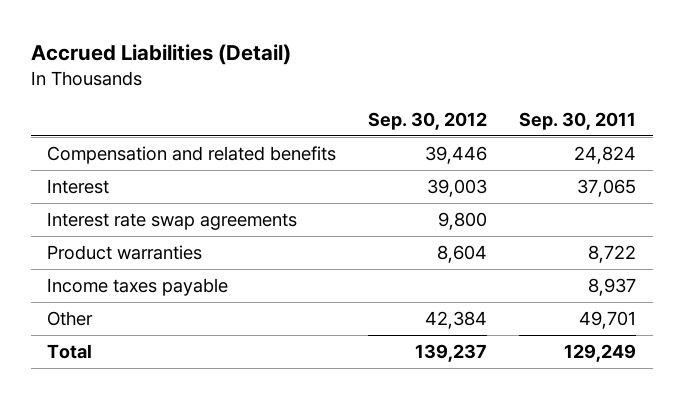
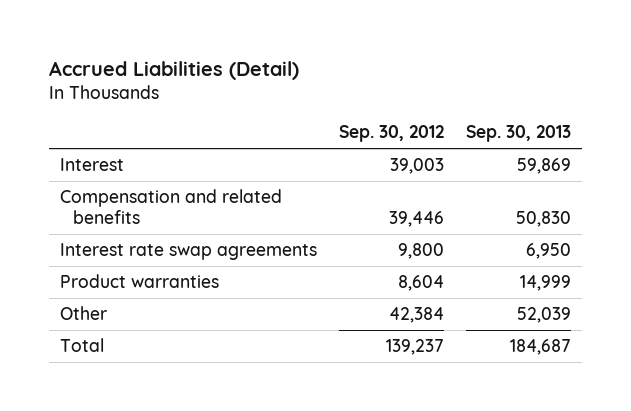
[519,111,637,130] Sep. 30, 2011 -> none
none -> [466,125,572,143] Sep. 30, 2013
[47,145,337,164] Compensation and related benefits -> [59,189,282,224] Compensation and related benefits
[47,277,229,296] Income taxes payable -> none

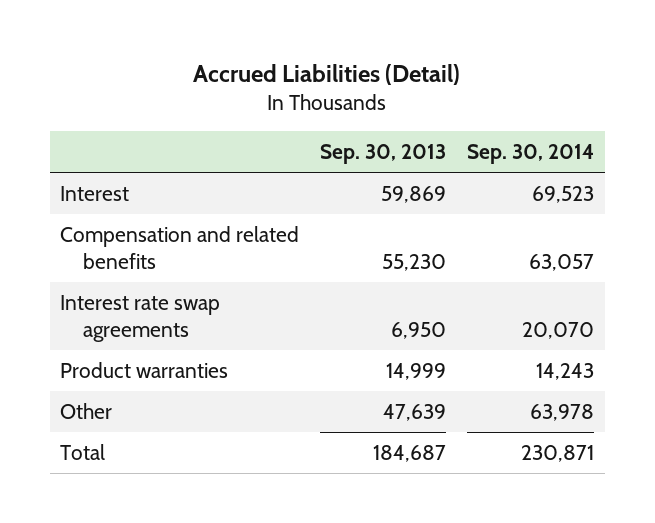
[339,125,445,143] Sep. 30, 2012 -> none
none -> [467,144,595,165] Sep. 30, 2014
[516,210,572,227] 50,830 -> [382,253,447,271] 55,230
[517,307,572,324] 52,039 -> [383,403,447,421] 47,639

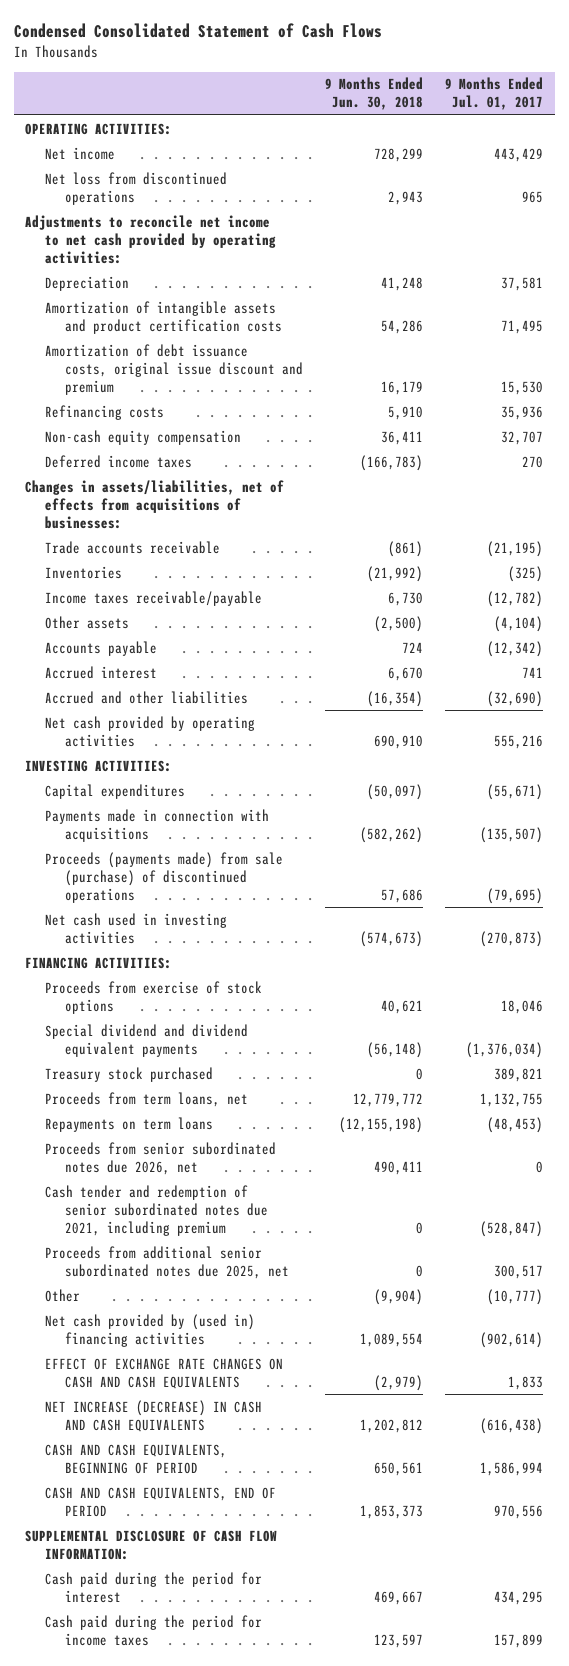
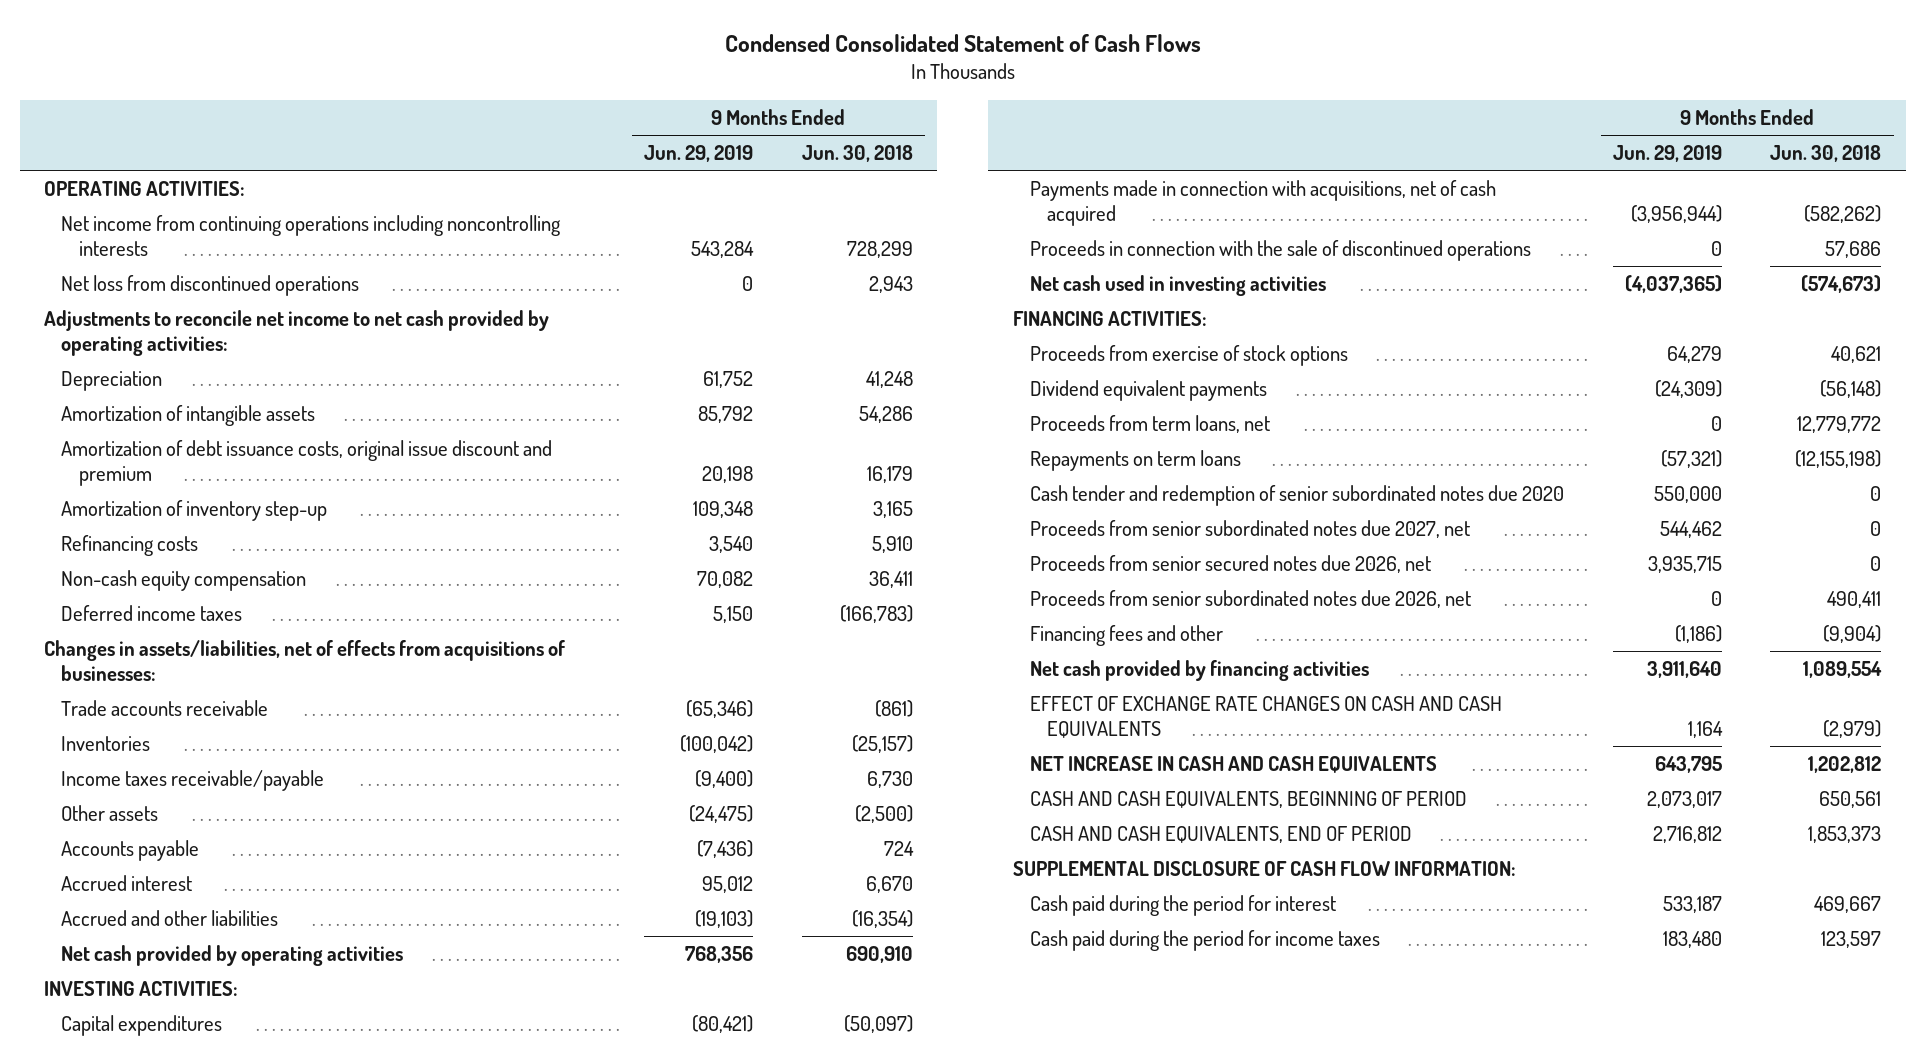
[445,77,544,111] 9 Months Ended Jul. 01, 2017 -> none
none -> [644,145,754,163] Jun. 29, 2019
[44,146,115,160] Net income -> [61,215,562,257] Net income from continuing operations including noncontrolling interests
[44,300,282,334] Amortization of intangible assets and product certification costs -> [61,405,316,427] Amortization of intangible assets
none -> [61,500,328,522] Amortization of inventory step-up
[367,565,424,582] (21,992) -> [851,735,913,754] (25,157)
[44,808,269,842] Payments made in connection with acquisitions -> [1029,180,1496,227] Payments made in connection with acquisitions, net of cash acquired
[44,851,283,903] Proceeds (payments made) from sale (purchase) of discontinued operations -> [1029,240,1531,262] Proceeds in connection with the sale of discontinued operations
[44,1066,213,1082] Treasury stock purchased -> none
[44,1023,248,1057] Special dividend and dividend equivalent payments -> [1029,380,1267,402] Dividend equivalent payments
none -> [1029,485,1564,507] Cash tender and redemption of senior subordinated notes due 2020
none -> [1029,520,1470,539] Proceeds from senior subordinated notes due 2027, net
none -> [1029,555,1431,574] Proceeds from senior secured notes due 2026, net
[44,1184,268,1236] Cash tender and redemption of senior subordinated notes due 2021, including premium -> none
[44,1245,289,1279] Proceeds from additional senior subordinated notes due 2025, net -> none
[44,1288,80,1302] Other -> [1029,625,1223,647] Financing fees and other
[44,1313,255,1347] Net cash provided by (used in) financing activities -> [1029,660,1369,682] Net cash provided by financing activities
[44,1399,262,1432] NET INCREASE (DECREASE) IN CASH AND CASH EQUIVALENTS -> [1029,756,1437,774] NET INCREASE IN CASH AND CASH EQUIVALENTS

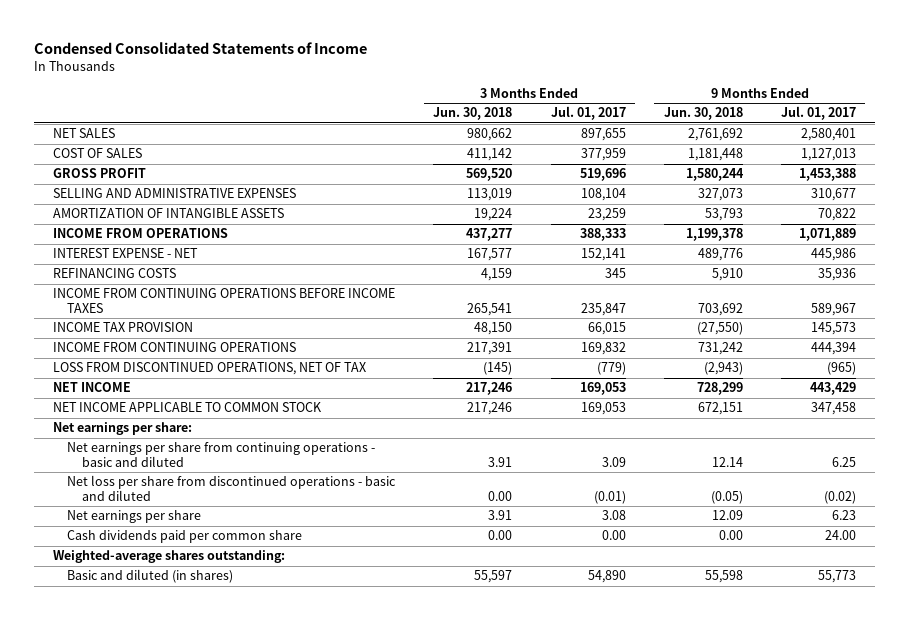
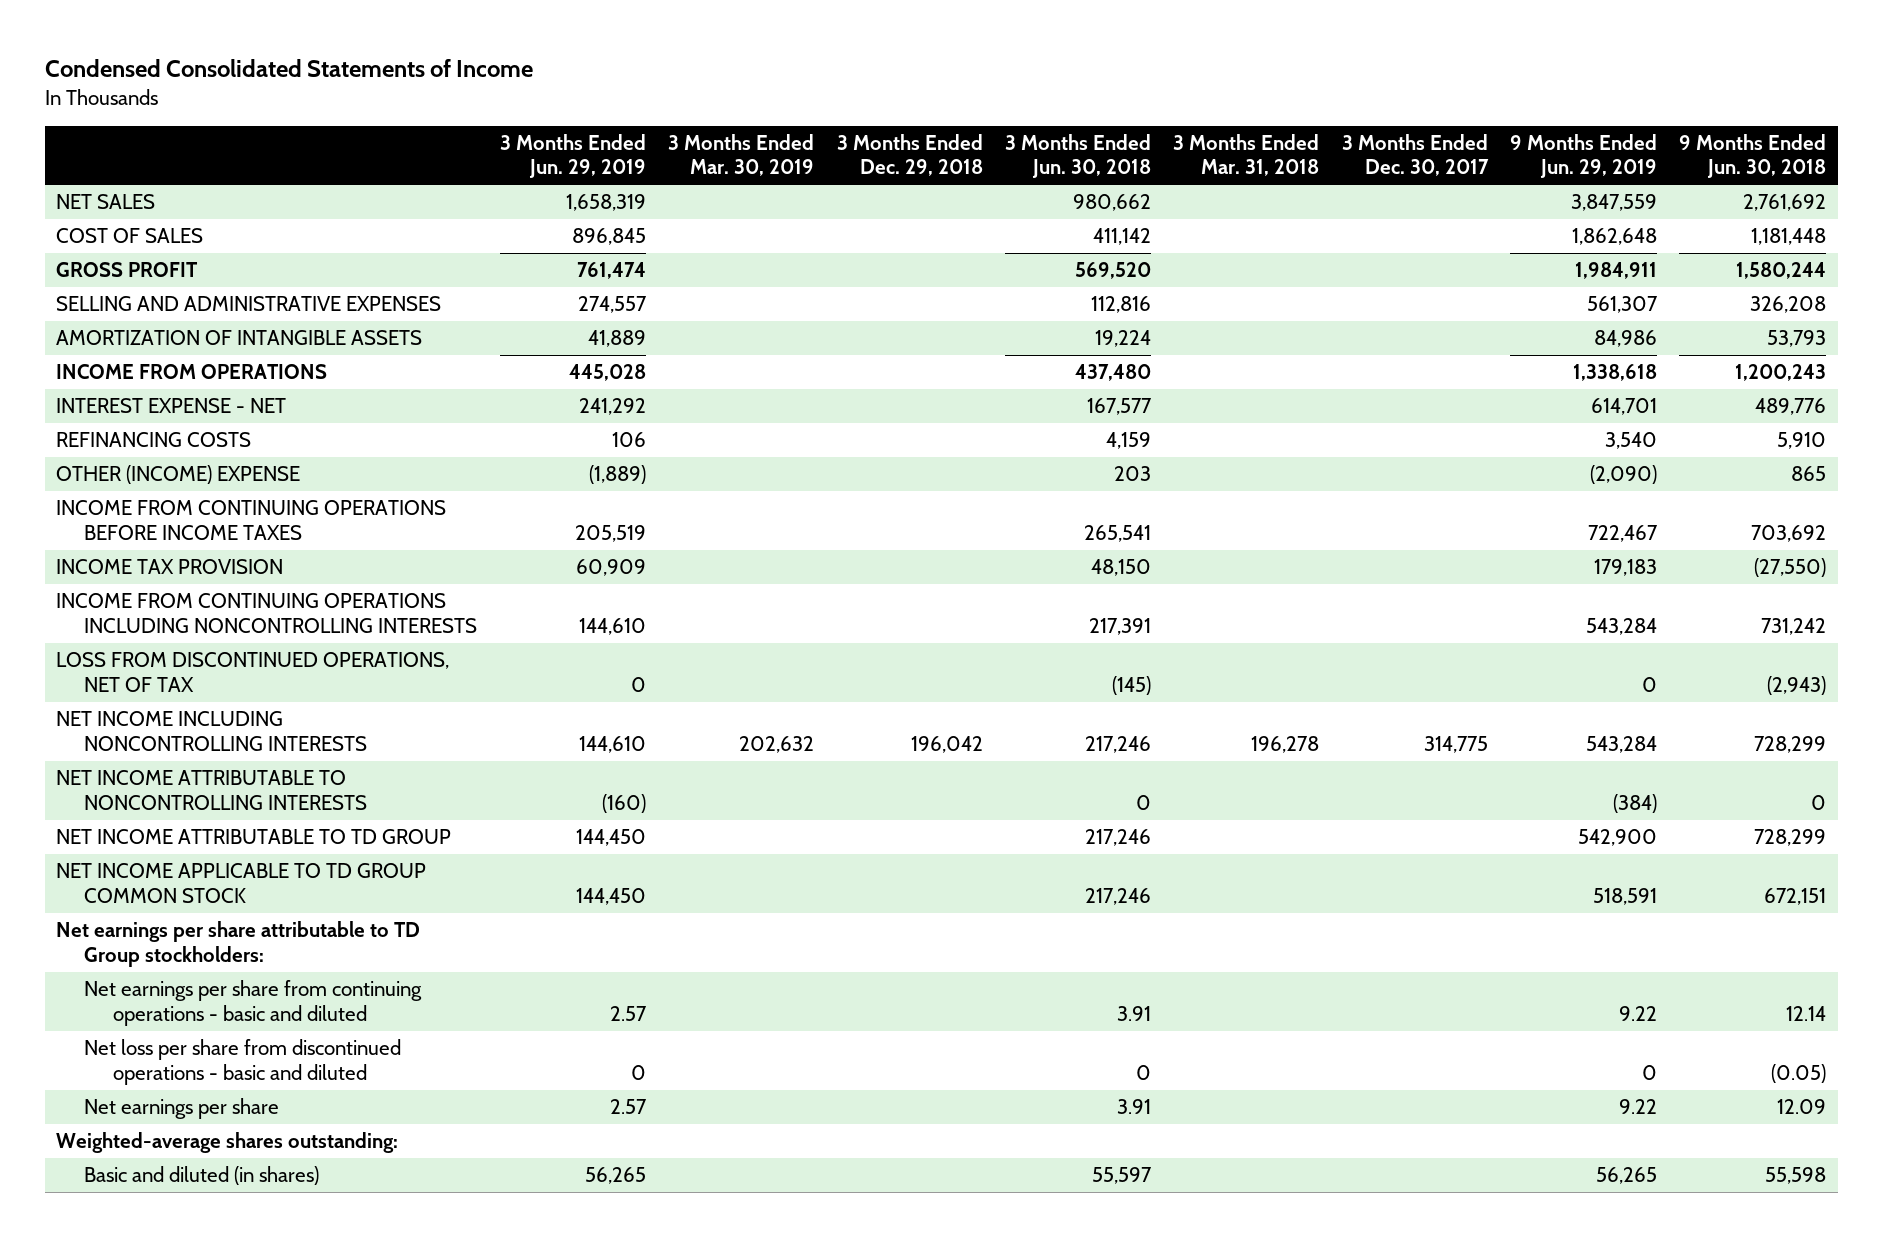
[550,106,626,121] Jul. 01, 2017 -> none
[780,106,856,121] Jul. 01, 2017 -> none
none -> [499,133,646,179] 3 Months Ended Jun. 29, 2019
none -> [668,133,815,177] 3 Months Ended Mar. 30, 2019
none -> [836,133,983,177] 3 Months Ended Dec. 29, 2018
none -> [1173,133,1320,177] 3 Months Ended Mar. 31, 2018
none -> [1341,133,1489,177] 3 Months Ended Dec. 30, 2017
none -> [1510,133,1658,179] 9 Months Ended Jun. 29, 2019
[467,188,513,202] 113,019 -> [1090,296,1151,314] 112,816
[697,188,743,202] 327,073 -> [1750,296,1827,314] 326,208
[466,228,513,242] 437,277 -> [1074,364,1151,382] 437,480
[685,228,743,242] 1,199,378 -> [1735,364,1827,382] 1,200,243
none -> [55,465,300,485] OTHER (INCOME) EXPENSE
[52,342,296,353] INCOME FROM CONTINUING OPERATIONS -> [55,593,478,633] INCOME FROM CONTINUING OPERATIONS INCLUDING NONCONTROLLING INTERESTS
none -> [55,711,368,751] NET INCOME INCLUDING NONCONTROLLING INTERESTS
none -> [55,770,368,810] NET INCOME ATTRIBUTABLE TO NONCONTROLLING INTERESTS
[52,382,131,393] NET INCOME -> [55,829,451,845] NET INCOME ATTRIBUTABLE TO TD GROUP
[52,402,322,413] NET INCOME APPLICABLE TO COMMON STOCK -> [55,863,426,903] NET INCOME APPLICABLE TO TD GROUP COMMON STOCK
[52,422,192,436] Net earnings per share: -> [55,921,420,967] Net earnings per share attributable to TD Group stockholders:
[488,491,513,502] 0.00 -> [1135,1064,1151,1080] 0
[67,530,303,544] Cash dividends paid per common share -> none

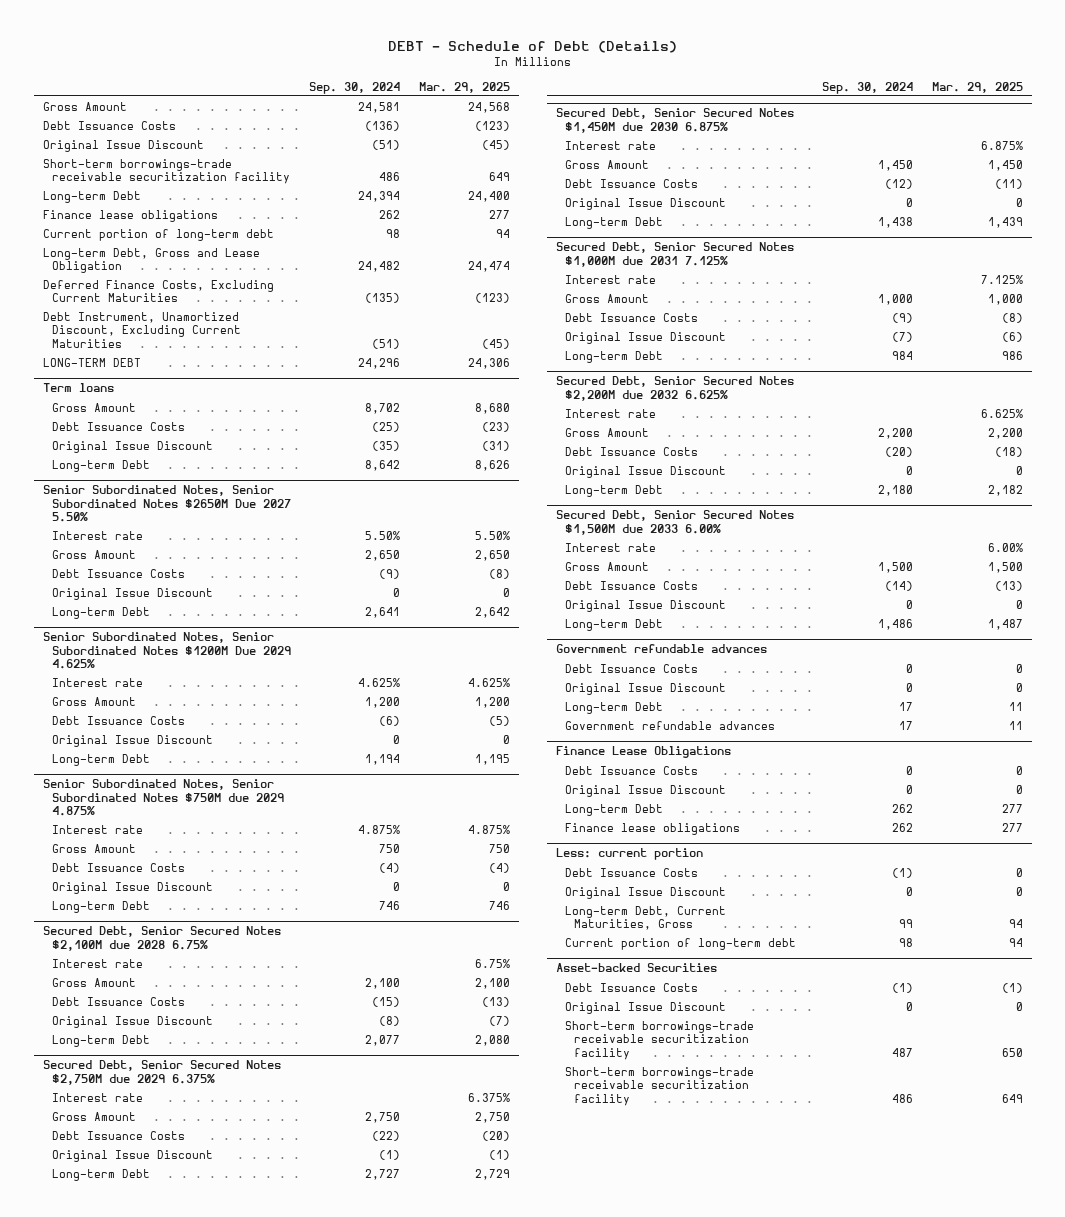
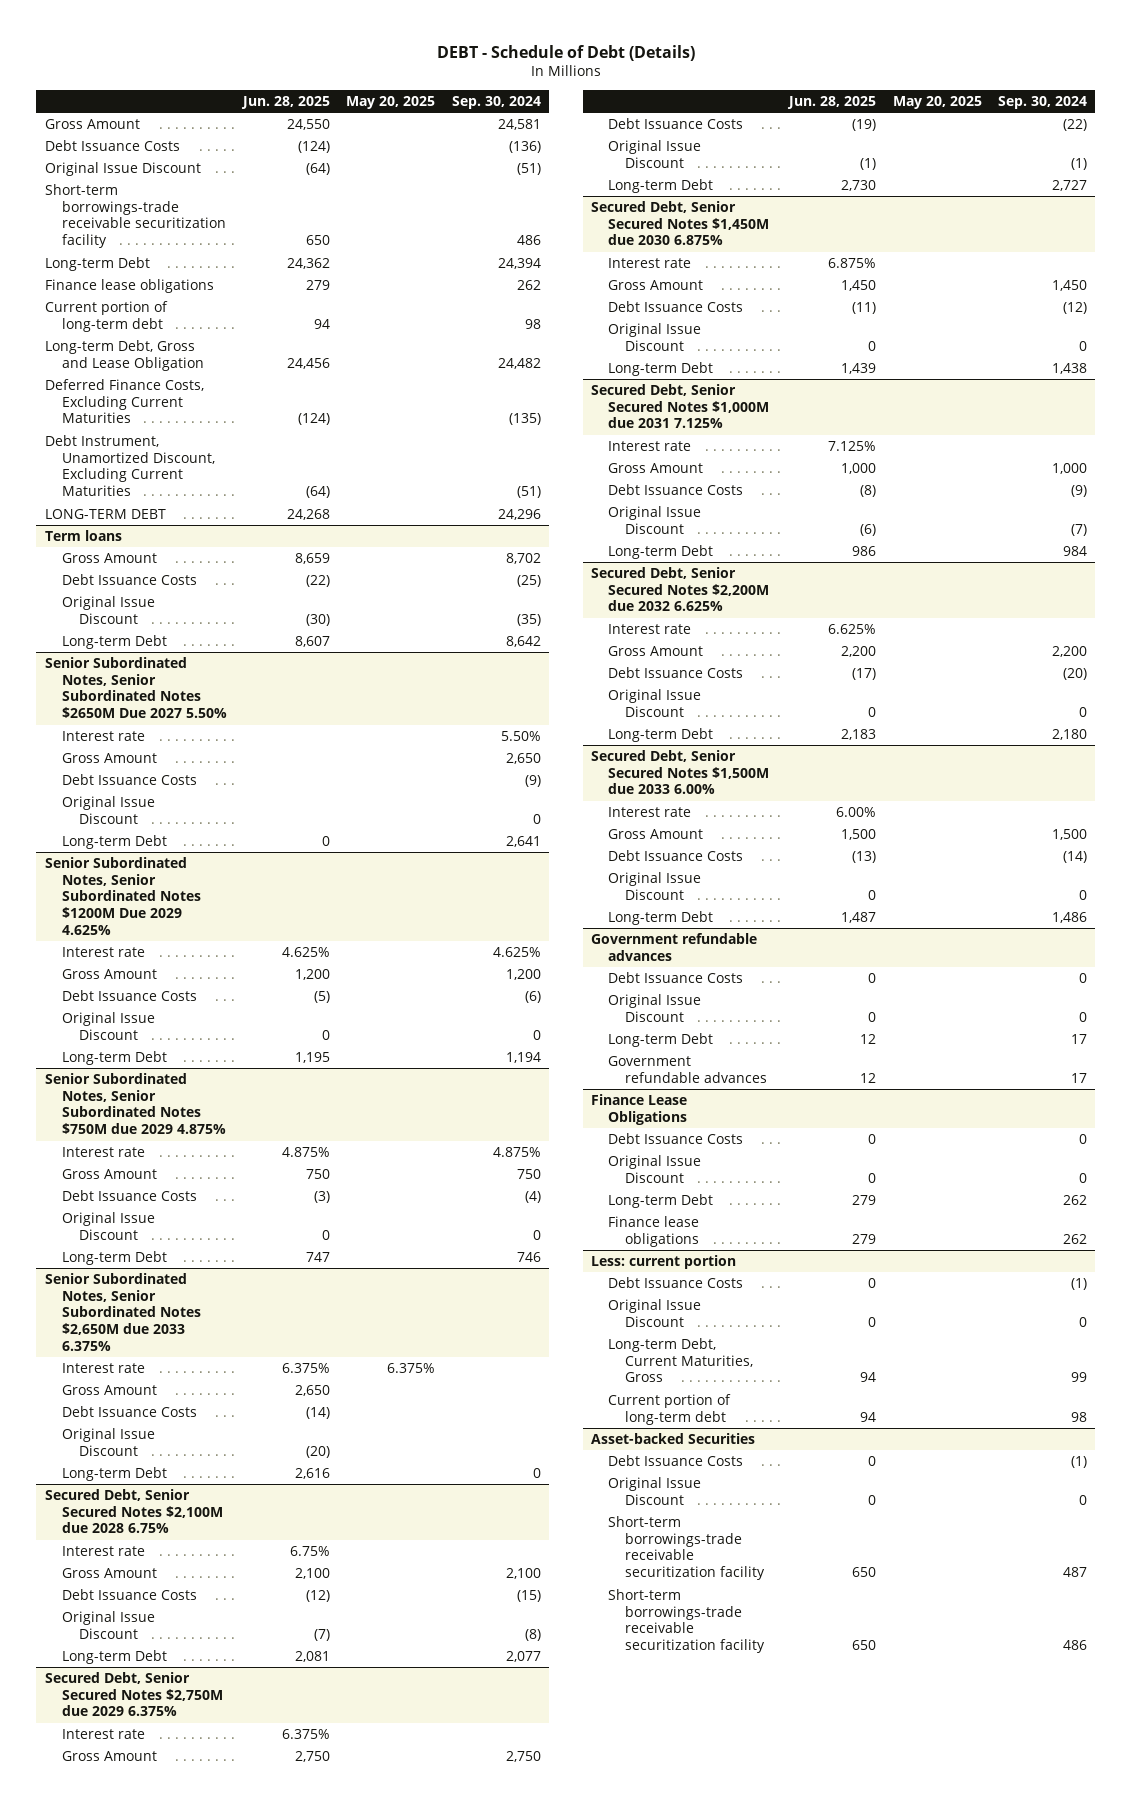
[418,81,510,93] Mar. 29, 2025 -> none
none -> [240,95,330,109] Jun. 28, 2025
none -> [346,95,436,109] May 20, 2025
none -> [44,1273,201,1351] Senior Subordinated Notes, Senior Subordinated Notes $2,650M due 2033 6.375%
none -> [61,1363,145,1374] Interest rate
none -> [61,1385,157,1396] Gross Amount
none -> [61,1406,197,1418] Debt Issuance Costs
none -> [61,1428,155,1456] Original Issue Discount
none -> [61,1467,167,1482] Long-term Debt

